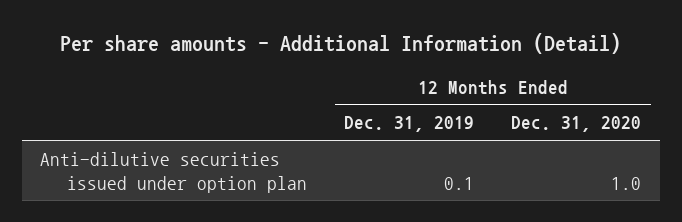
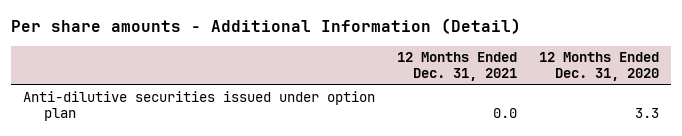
[344,116,475,133] Dec. 31, 2019 -> none
none -> [396,52,517,82] 12 Months Ended Dec. 31, 2021
[611,176,642,190] 1.0 -> [635,108,660,119] 3.3

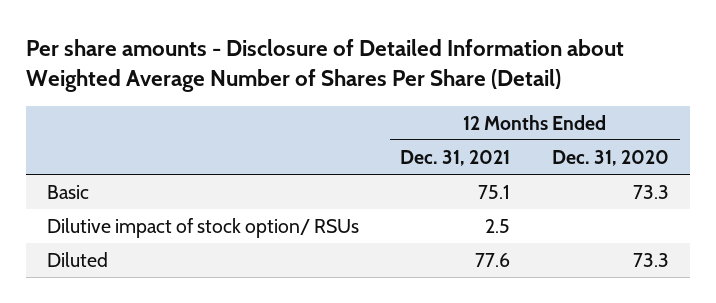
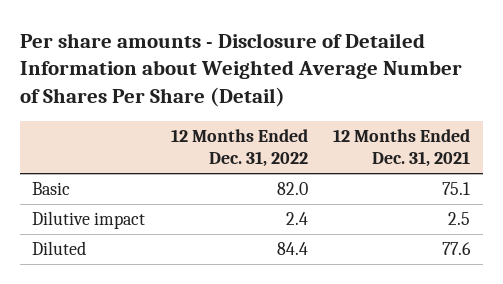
[552,149,670,166] Dec. 31, 2020 -> none
none -> [170,129,308,168] 12 Months Ended Dec. 31, 2022
[46,217,359,238] Dilutive impact of stock option/ RSUs -> [32,211,146,230] Dilutive impact

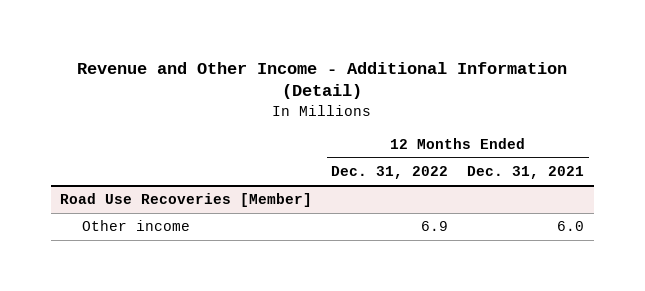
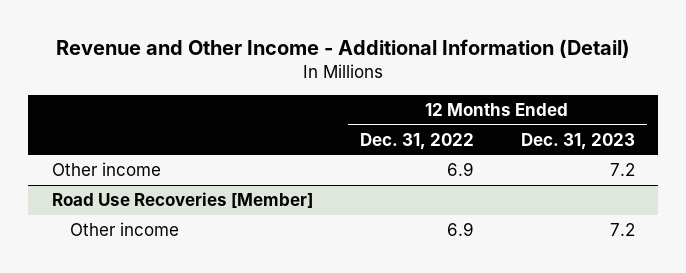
[467,166,585,180] Dec. 31, 2021 -> none
none -> [520,132,635,150] Dec. 31, 2023
none -> [51,162,161,177] Other income

